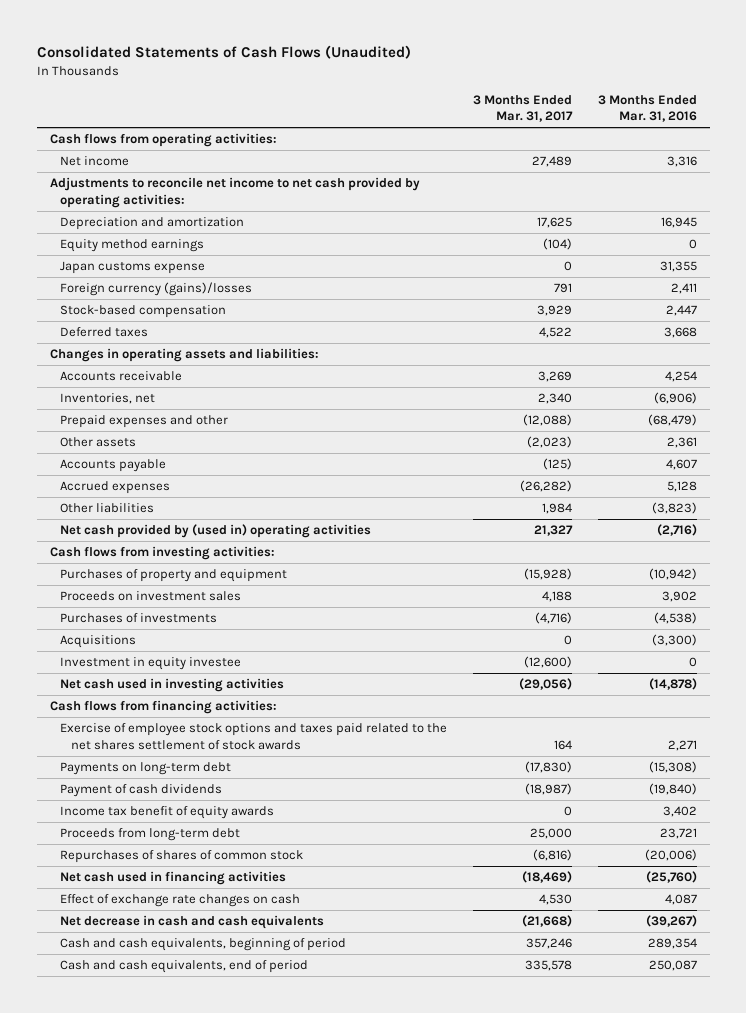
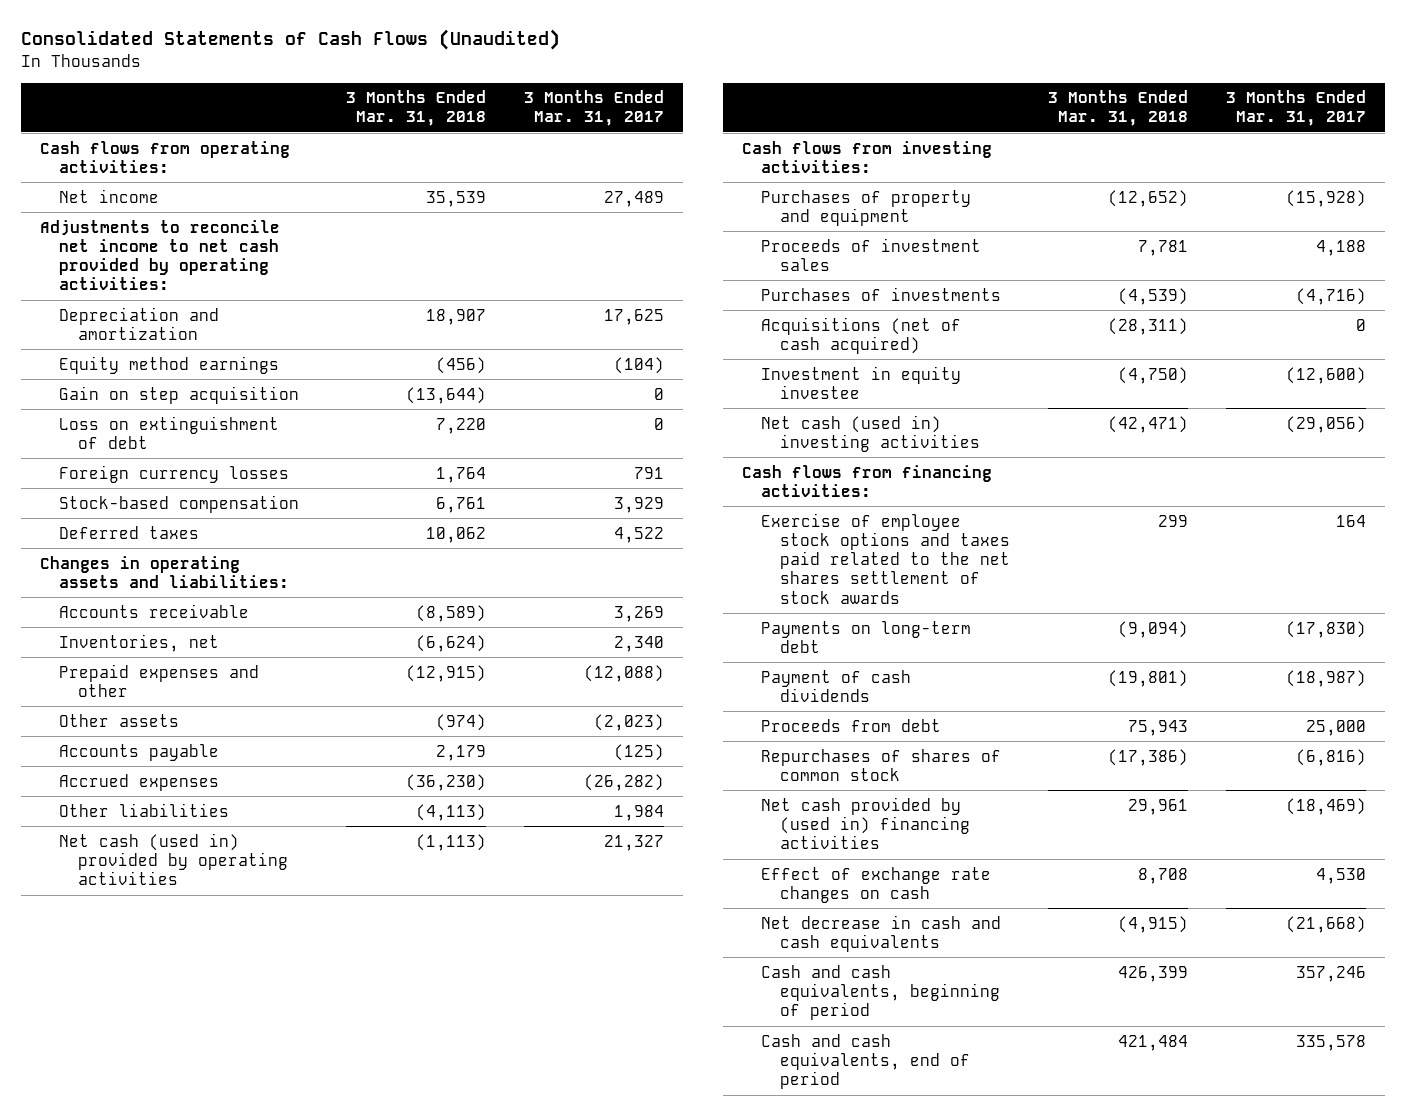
[597,94,697,123] 3 Months Ended Mar. 31, 2016 -> none
none -> [346,90,487,127] 3 Months Ended Mar. 31, 2018
[60,261,206,275] Japan customs expense -> none
none -> [58,385,299,404] Gain on step acquisition
none -> [58,415,279,449] Loss on extinguishment of debt
[60,282,253,297] Foreign currency (gains)/losses -> [58,464,289,483] Foreign currency losses
[60,524,372,539] Net cash provided by (used in) operating activities -> [58,832,289,886] Net cash (used in) provided by operating activities
[60,591,242,602] Proceeds on investment sales -> [760,237,981,271] Proceeds of investment sales
[60,635,137,649] Acquisitions -> none
none -> [760,316,961,354] Acquisitions (net of cash acquired)
[60,678,285,693] Net cash used in investing activities -> [760,414,981,452] Net cash (used in) investing activities
[60,806,275,820] Income tax benefit of equity awards -> none
[60,828,241,842] Proceeds from long-term debt -> [760,718,941,732] Proceeds from debt
[60,871,287,886] Net cash used in financing activities -> [760,796,971,850] Net cash provided by (used in) financing activities

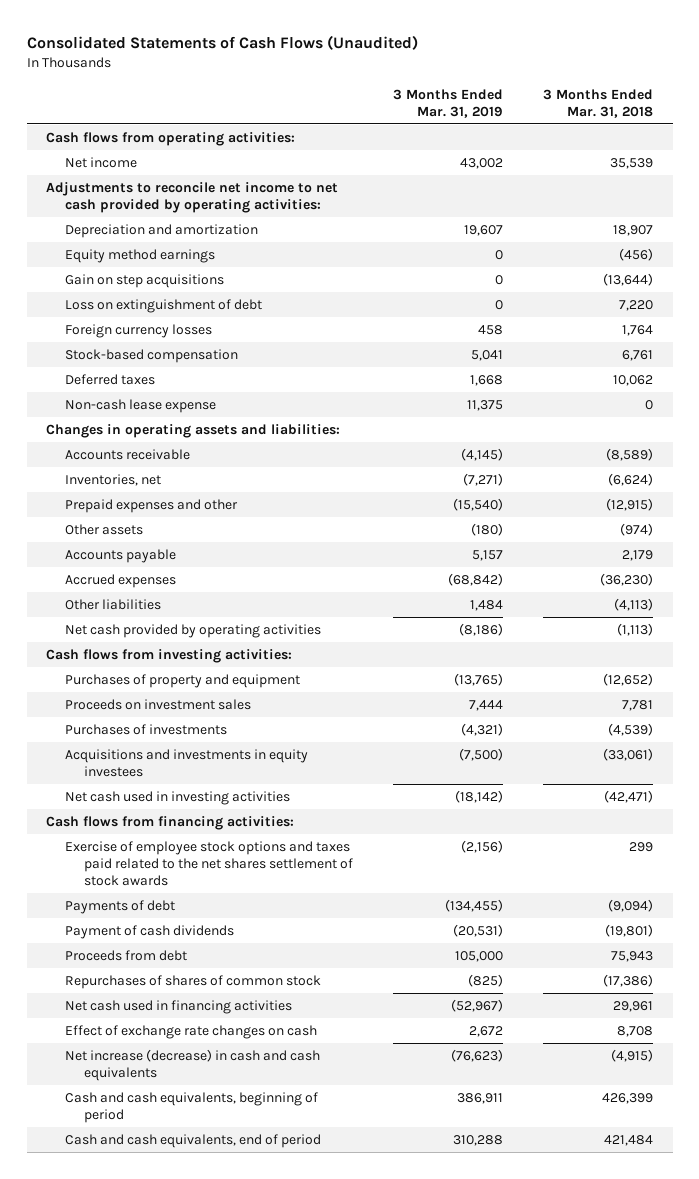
[524,90,665,127] 3 Months Ended Mar. 31, 2017 -> none
none -> [392,88,503,118] 3 Months Ended Mar. 31, 2019
[58,385,299,404] Gain on step acquisition -> [65,274,225,289] Gain on step acquisitions
none -> [65,399,217,414] Non-cash lease expense
[58,832,289,886] Net cash (used in) provided by operating activities -> [65,624,322,639] Net cash provided by operating activities
[760,237,981,271] Proceeds of investment sales -> [65,699,252,711] Proceeds on investment sales
[760,316,961,354] Acquisitions (net of cash acquired) -> none
[760,365,961,399] Investment in equity investee -> none
none -> [65,749,309,778] Acquisitions and investments in equity investees
[760,414,981,452] Net cash (used in) investing activities -> [65,791,291,806] Net cash used in investing activities
[760,620,971,653] Payments on long-term debt -> [65,900,176,915] Payments of debt
[760,796,971,850] Net cash provided by (used in) financing activities -> [65,1000,293,1015] Net cash used in financing activities
[760,914,1001,952] Net decrease in cash and cash equivalents -> [65,1049,321,1082] Net increase (decrease) in cash and cash equivalents

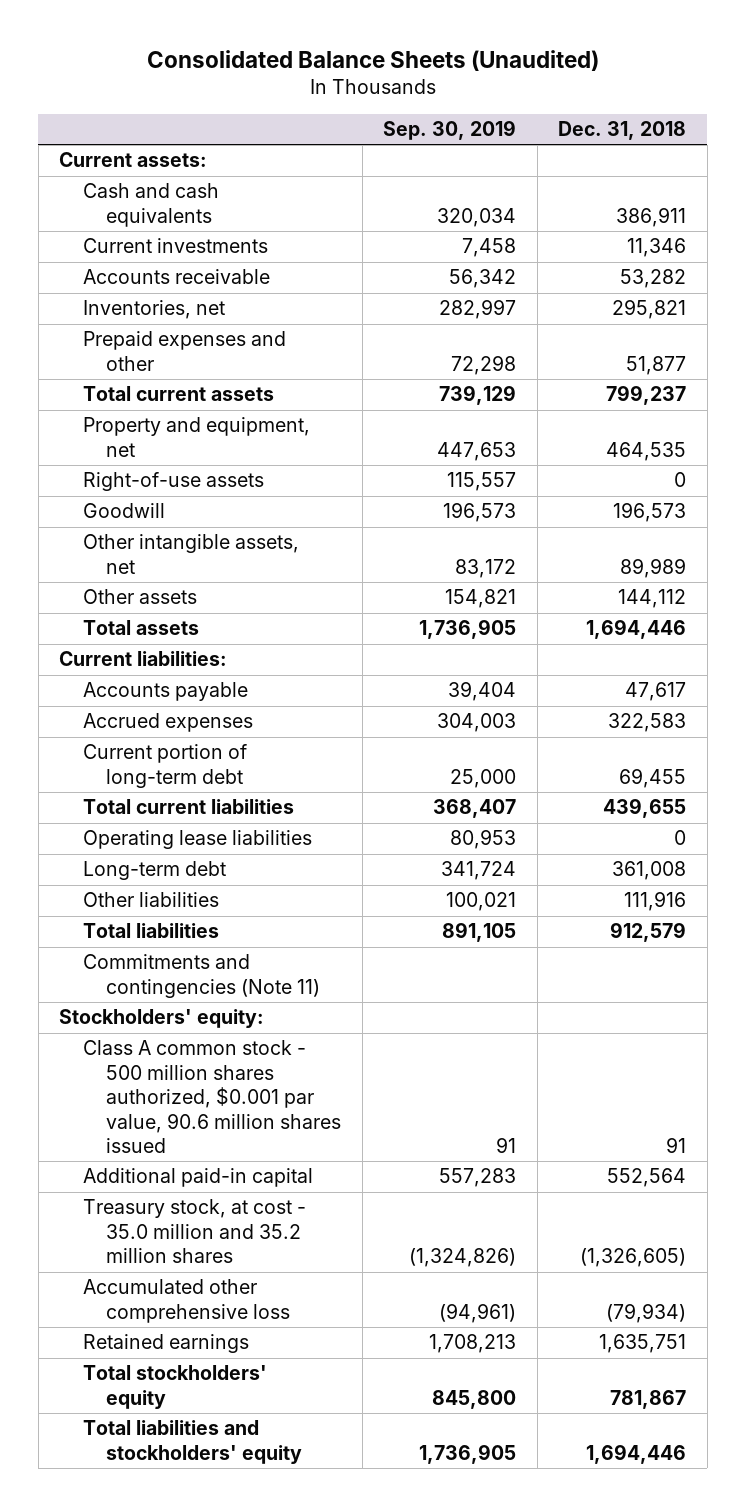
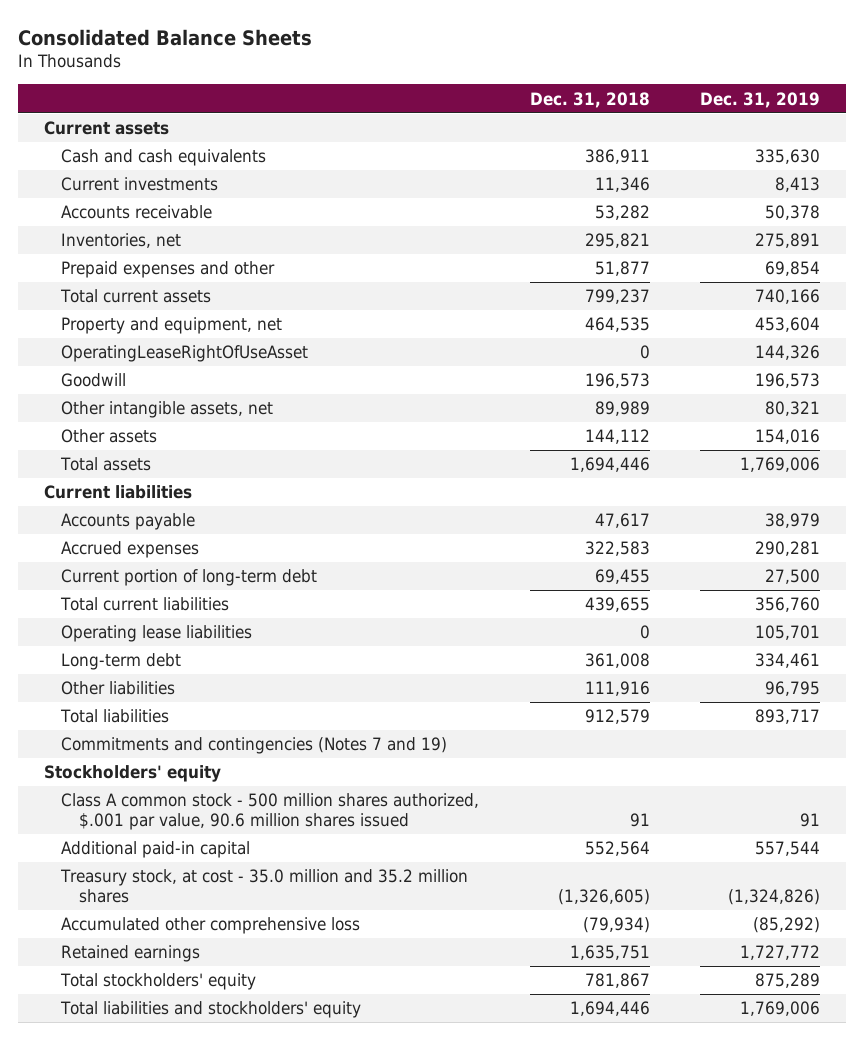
[146,50,599,72] Consolidated Balance Sheets (Unaudited) -> [18,28,313,46] Consolidated Balance Sheets
[383,120,517,141] Sep. 30, 2019 -> none
none -> [700,91,821,108] Dec. 31, 2019
[59,152,208,168] Current assets: -> [43,121,169,136] Current assets
[82,472,264,492] Right-of-use assets -> [61,345,309,363] OperatingLeaseRightOfUseAsset
[59,651,228,667] Current liabilities: -> [43,485,192,500] Current liabilities
[82,954,321,998] Commitments and contingencies (Note 11) -> [61,737,448,755] Commitments and contingencies (Notes 7 and 19)
[59,1009,265,1029] Stockholders' equity: -> [43,765,221,783] Stockholders' equity
[82,1040,342,1153] Class A common stock - 500 million shares authorized, $0.001 par value, 90.6 million shares issued -> [61,793,480,831] Class A common stock - 500 million shares authorized, $.001 par value, 90.6 million shares issued

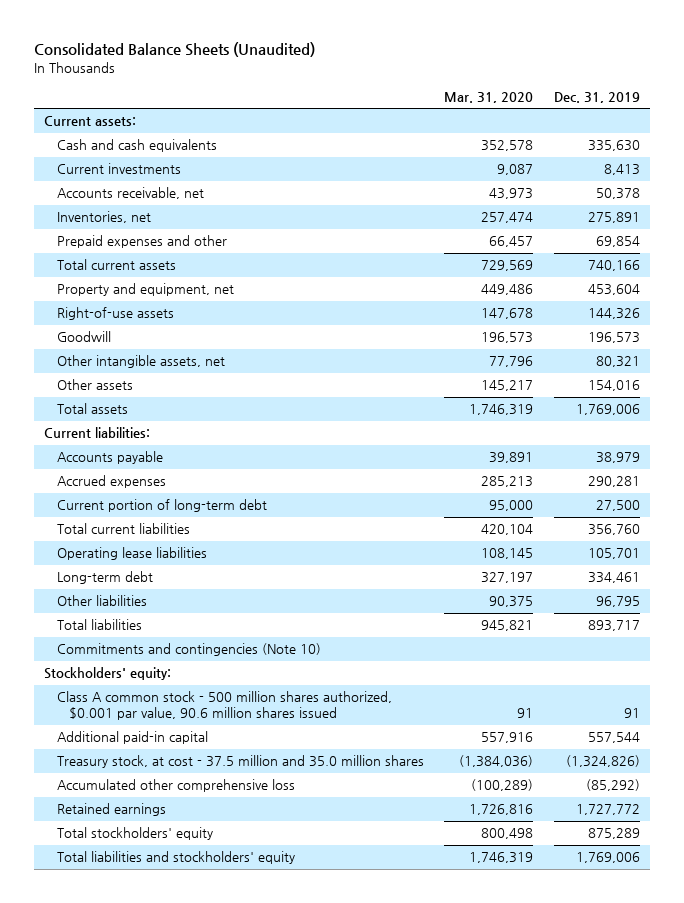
[18,28,313,46] Consolidated Balance Sheets -> [34,42,316,58] Consolidated Balance Sheets (Unaudited)
[529,91,650,108] Dec. 31, 2018 -> none
none -> [444,92,534,104] Mar. 31, 2020
[43,121,169,136] Current assets -> [44,116,137,127] Current assets:
[61,205,213,220] Accounts receivable -> [56,187,204,200] Accounts receivable, net
[61,345,309,363] OperatingLeaseRightOfUseAsset -> [56,307,174,321] Right-of-use assets
[43,485,192,500] Current liabilities -> [44,427,151,439] Current liabilities:
[61,737,448,755] Commitments and contingencies (Notes 7 and 19) -> [56,643,321,657] Commitments and contingencies (Note 10)
[43,765,221,783] Stockholders' equity -> [44,667,172,681] Stockholders' equity:
[61,793,480,831] Class A common stock - 500 million shares authorized, $.001 par value, 90.6 million shares issued -> [56,691,392,721] Class A common stock - 500 million shares authorized, $0.001 par value, 90.6 million shares issued
[60,869,469,904] Treasury stock, at cost - 35.0 million and 35.2 million shares -> [56,755,424,769] Treasury stock, at cost - 37.5 million and 35.0 million shares

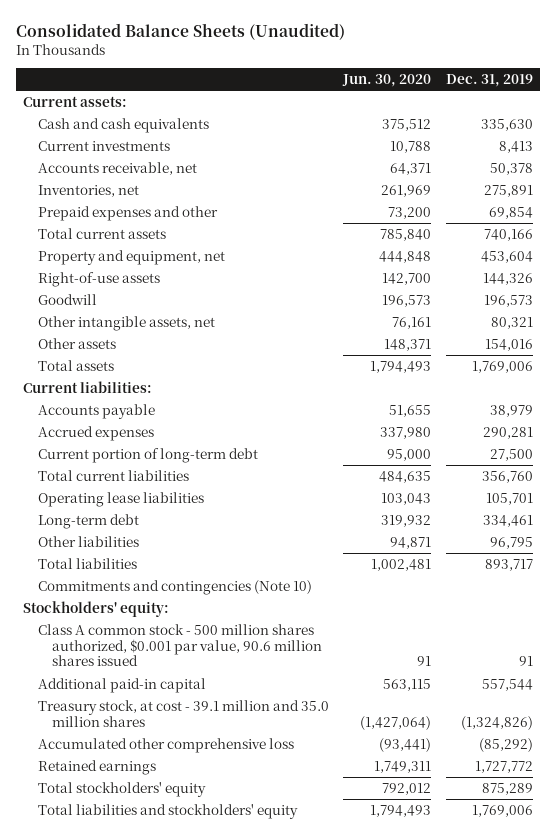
[444,92,534,104] Mar. 31, 2020 -> none
none -> [342,74,432,88] Jun. 30, 2020
[56,755,424,769] Treasury stock, at cost - 37.5 million and 35.0 million shares -> [37,700,329,727] Treasury stock, at cost - 39.1 million and 35.0 million shares

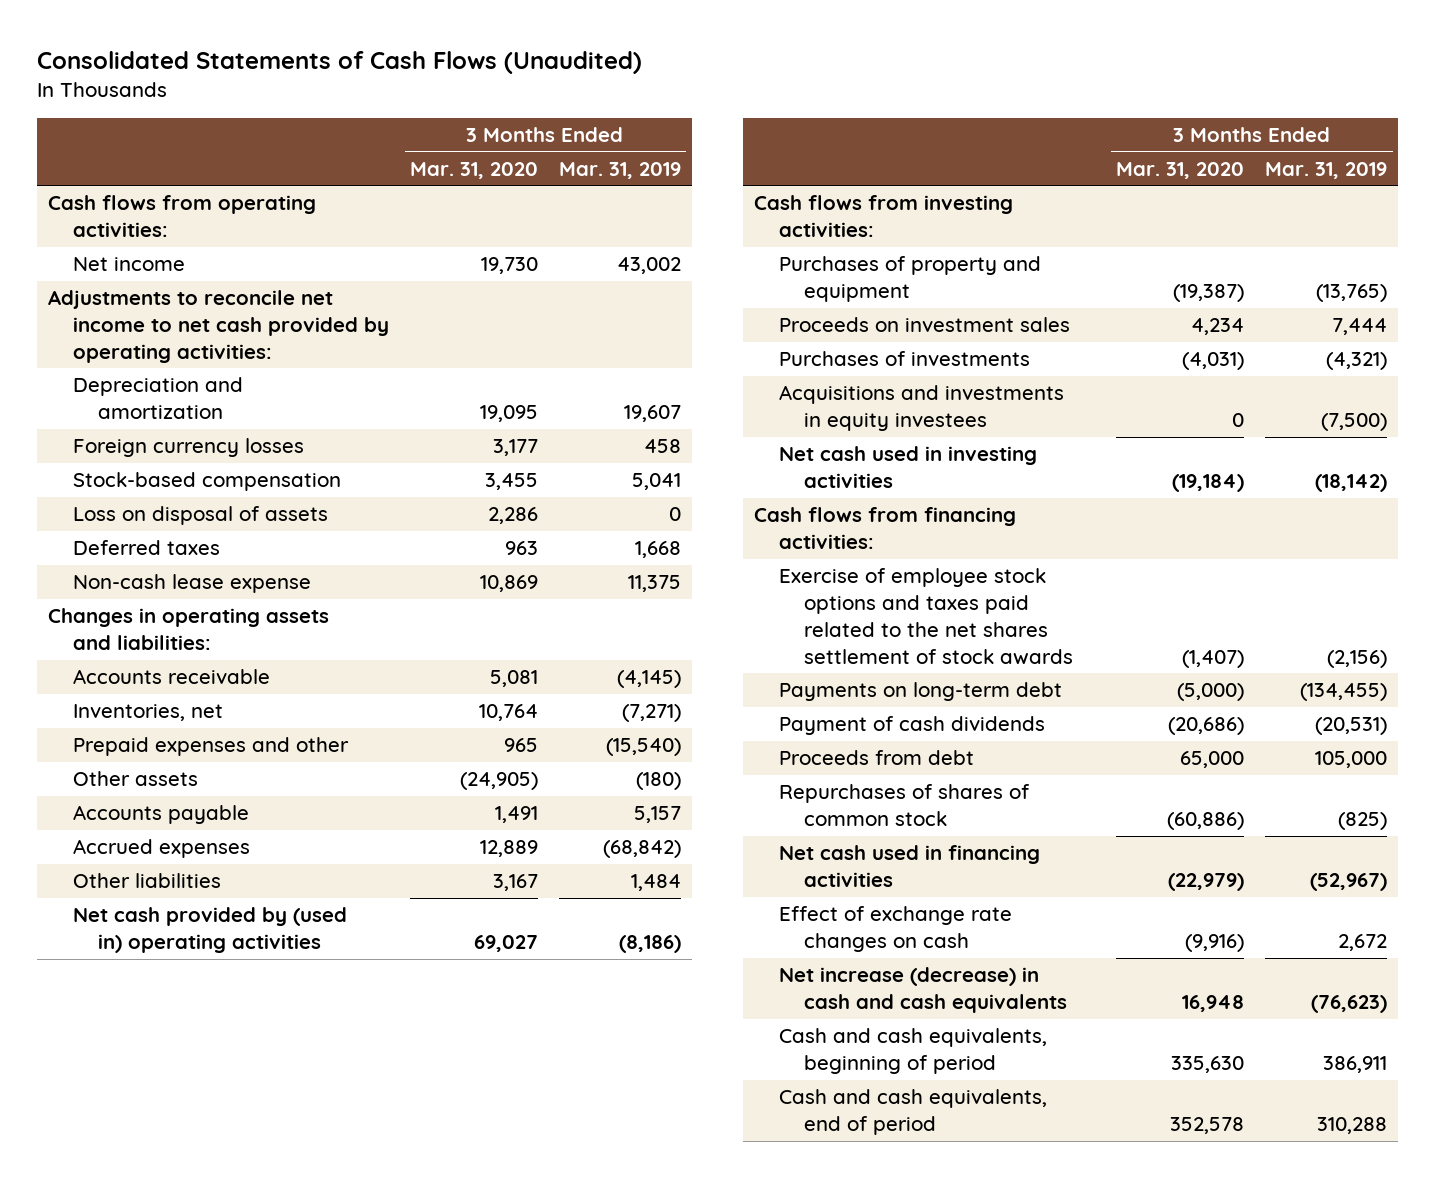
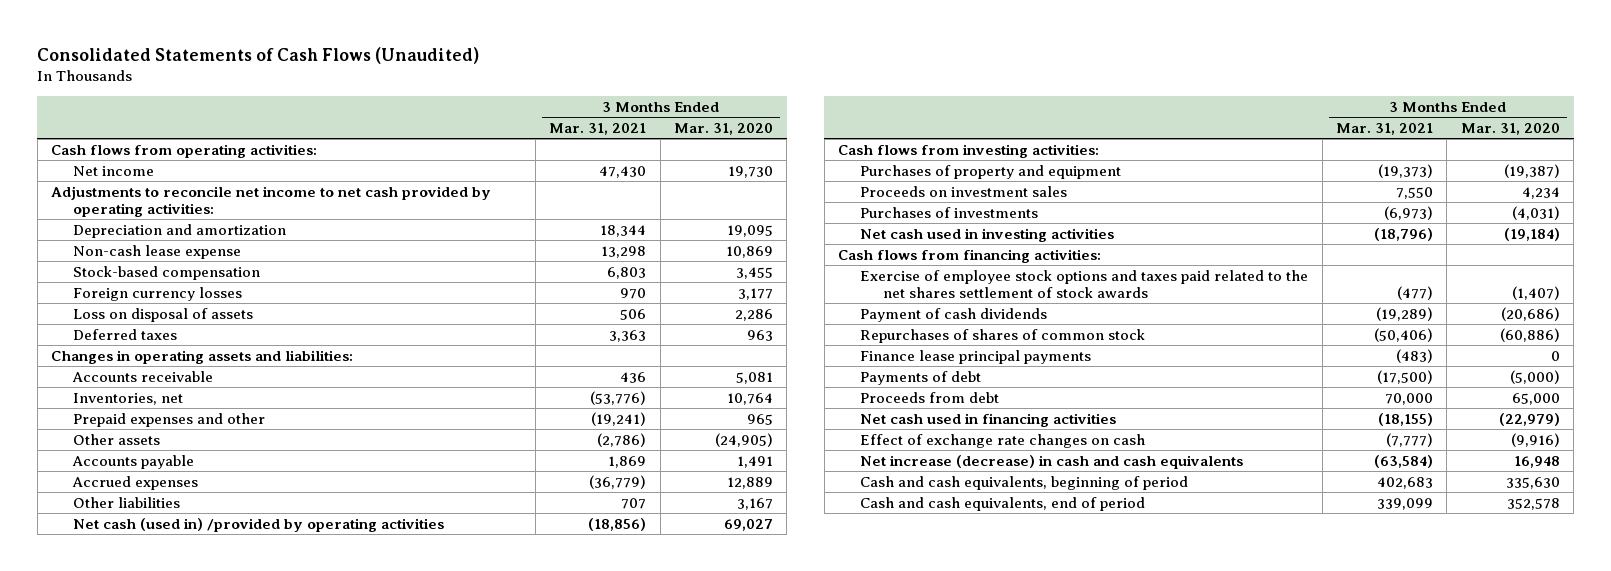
[559,161,682,179] Mar. 31, 2019 -> none
none -> [549,122,647,135] Mar. 31, 2021
[72,574,311,594] Non-cash lease expense -> [73,244,242,259] Non-cash lease expense
[72,438,304,458] Foreign currency losses -> [73,286,243,301] Foreign currency losses
[72,907,347,954] Net cash provided by (used in) operating activities -> [73,517,445,532] Net cash (used in) /provided by operating activities
[778,385,1064,432] Acquisitions and investments in equity investees -> none
[778,682,1062,702] Payments on long-term debt -> none
none -> [860,349,1092,364] Finance lease principal payments
none -> [860,370,982,385] Payments of debt
[778,750,974,766] Proceeds from debt -> [860,391,1000,403] Proceeds from debt

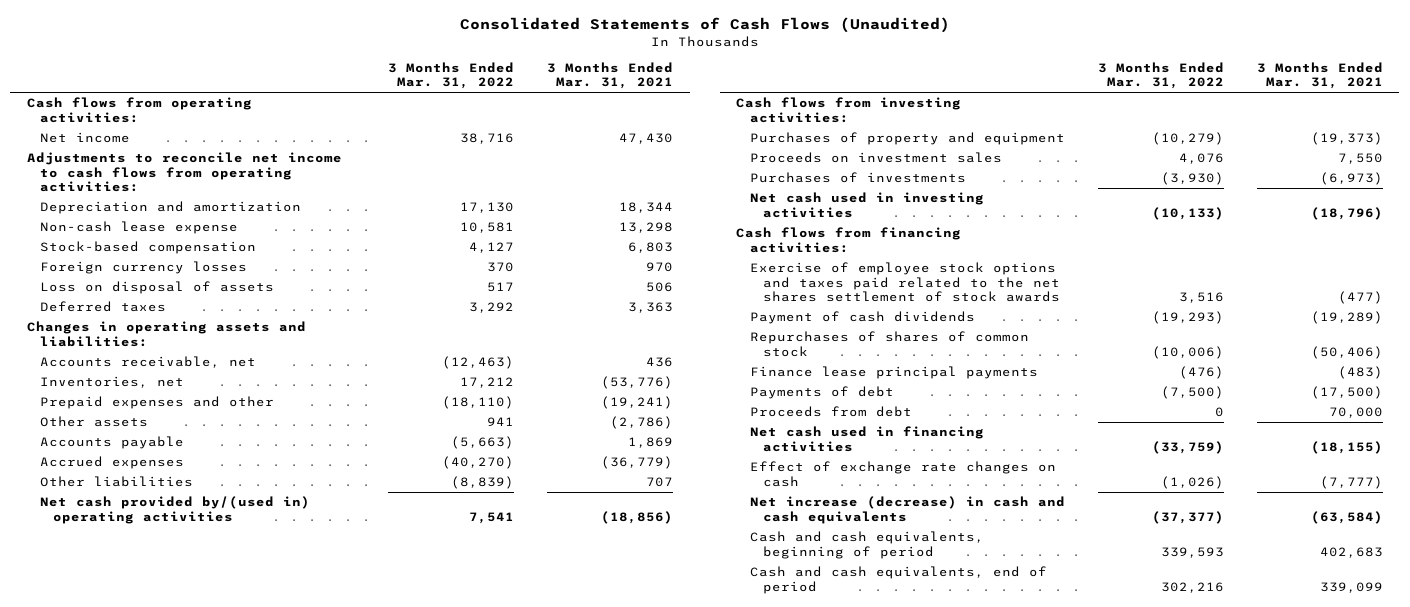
[673,122,773,135] Mar. 31, 2020 -> none
none -> [387,62,514,90] 3 Months Ended Mar. 31, 2022
[51,185,492,218] Adjustments to reconcile net income to net cash provided by operating activities: -> [26,152,342,192] Adjustments to reconcile net income to cash flows from operating activities:
[72,370,214,382] Accounts receivable -> [39,356,256,369] Accounts receivable, net
[73,517,445,532] Net cash (used in) /provided by operating activities -> [39,496,310,524] Net cash provided by/(used in) operating activities

